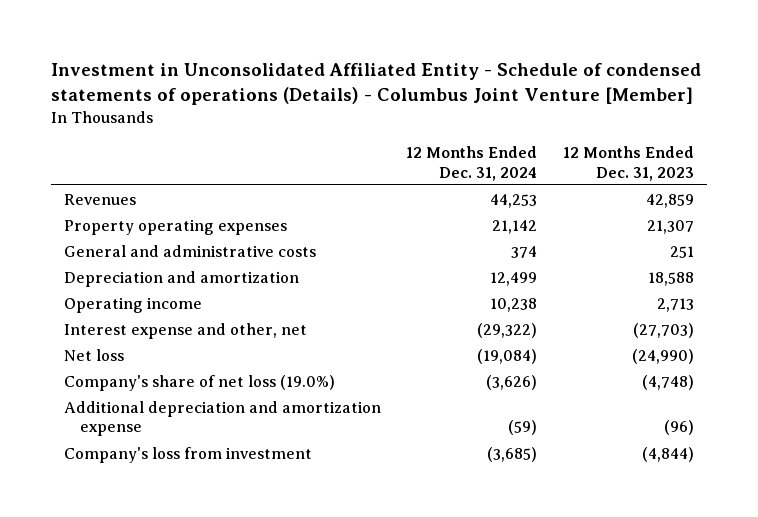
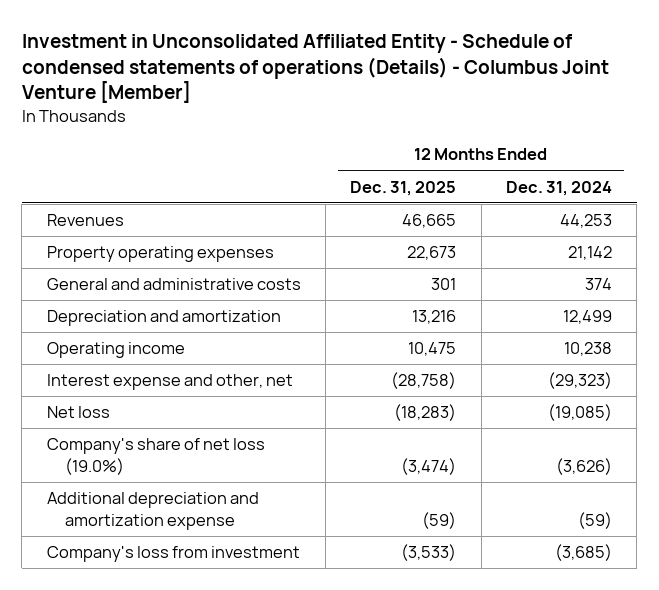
[563,146,695,181] 12 Months Ended Dec. 31, 2023 -> none
none -> [350,180,457,196] Dec. 31, 2025
[477,322,538,338] (29,322) -> [547,372,612,390] (29,323)
[477,348,538,364] (19,084) -> [547,404,612,422] (19,085)

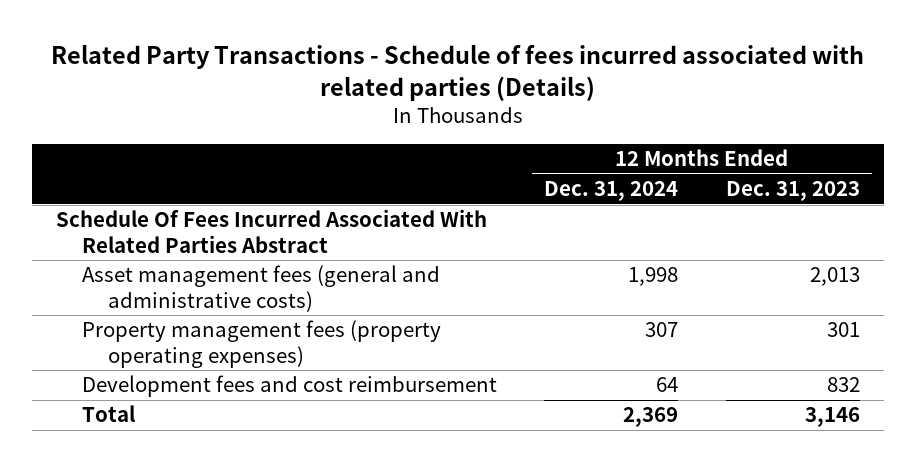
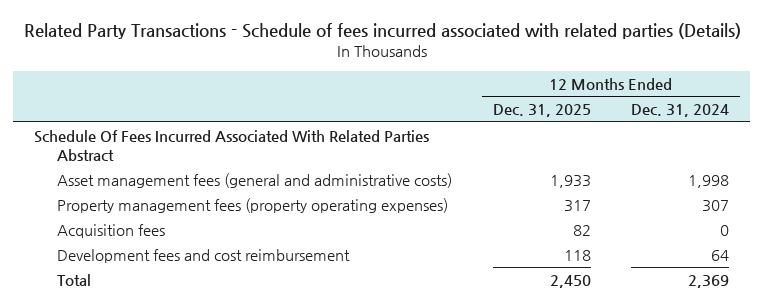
[725,181,860,202] Dec. 31, 2023 -> none
none -> [492,104,591,118] Dec. 31, 2025
none -> [56,223,165,238] Acquisition fees

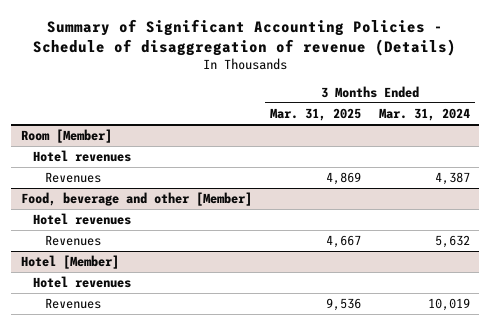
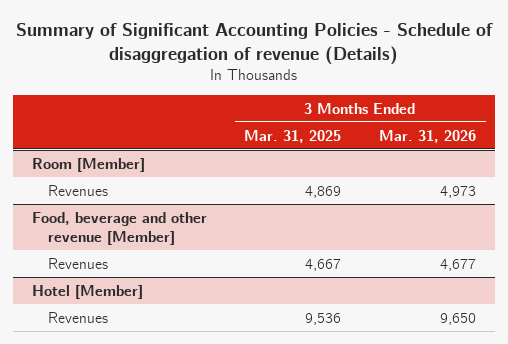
[378,108,470,122] Mar. 31, 2024 -> none
none -> [379,129,477,143] Mar. 31, 2026
[32,150,131,163] Hotel revenues -> none
[32,213,131,226] Hotel revenues -> none
[20,192,252,207] Food, beverage and other [Member] -> [31,211,207,245] Food, beverage and other revenue [Member]
[32,276,131,289] Hotel revenues -> none

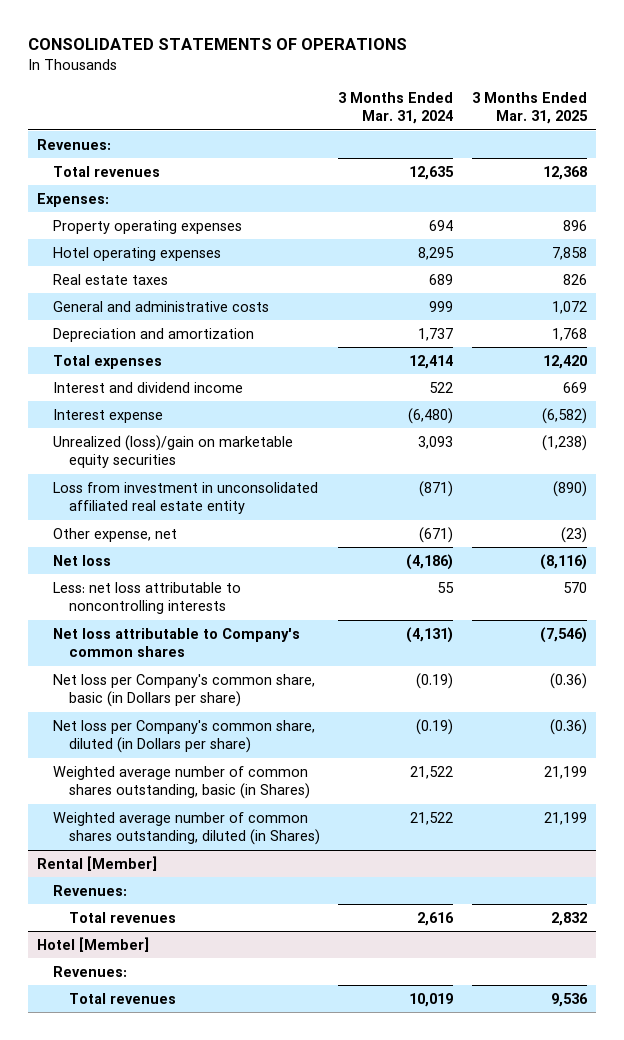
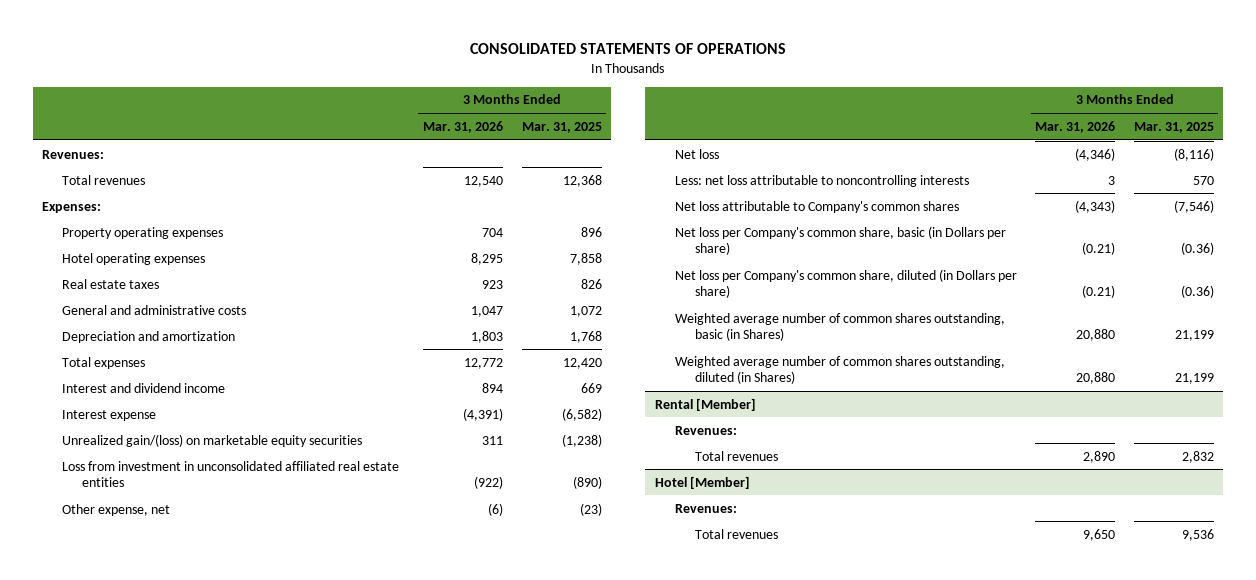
[338,92,454,125] 3 Months Ended Mar. 31, 2024 -> none
none -> [422,120,503,133] Mar. 31, 2026
[53,434,294,468] Unrealized (loss)/gain on marketable equity securities -> [62,433,363,447] Unrealized gain/(loss) on marketable equity securities
[53,481,319,514] Loss from investment in unconsolidated affiliated real estate entity -> [62,460,400,487] Loss from investment in unconsolidated affiliated real estate entities

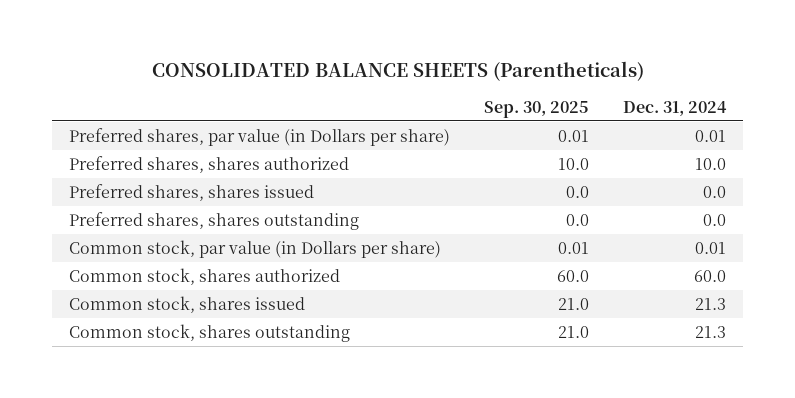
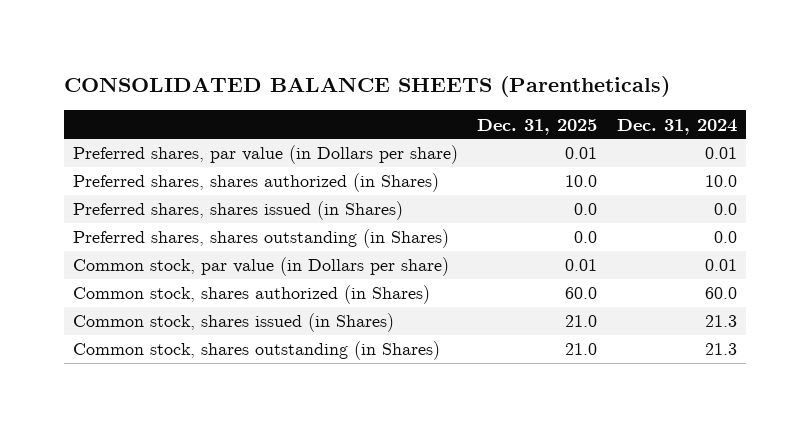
[484,100,590,118] Sep. 30, 2025 -> none
none -> [477,118,598,135] Dec. 31, 2025
[69,155,350,173] Preferred shares, shares authorized -> [73,173,440,193] Preferred shares, shares authorized (in Shares)
[69,183,315,201] Preferred shares, shares issued -> [73,201,404,221] Preferred shares, shares issued (in Shares)
[69,211,360,230] Preferred shares, shares outstanding -> [73,229,450,249] Preferred shares, shares outstanding (in Shares)
[69,267,341,285] Common stock, shares authorized -> [73,285,431,305] Common stock, shares authorized (in Shares)
[69,295,306,313] Common stock, shares issued -> [73,313,395,333] Common stock, shares issued (in Shares)
[69,323,351,342] Common stock, shares outstanding -> [73,341,441,361] Common stock, shares outstanding (in Shares)

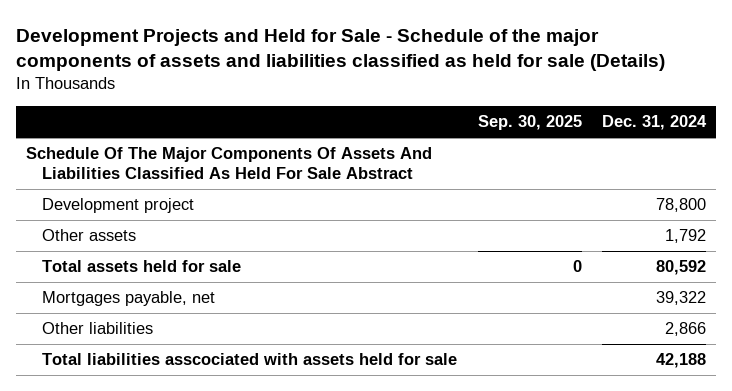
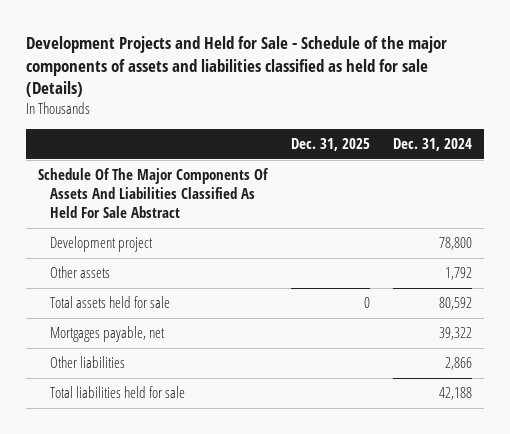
[477,115,582,131] Sep. 30, 2025 -> none
none -> [290,138,370,152] Dec. 31, 2025
[42,353,458,366] Total liabilities asscociated with assets held for sale -> [50,386,186,399] Total liabilities held for sale

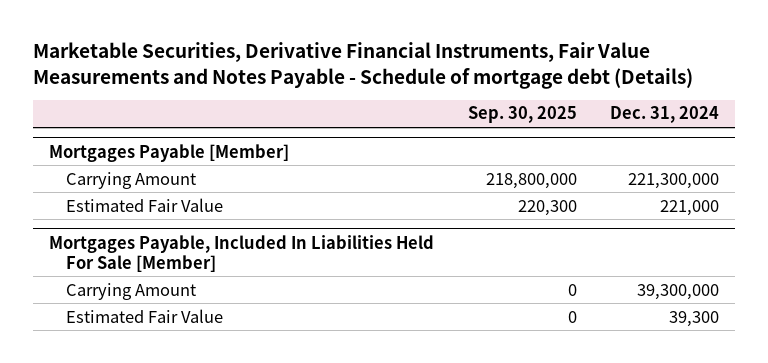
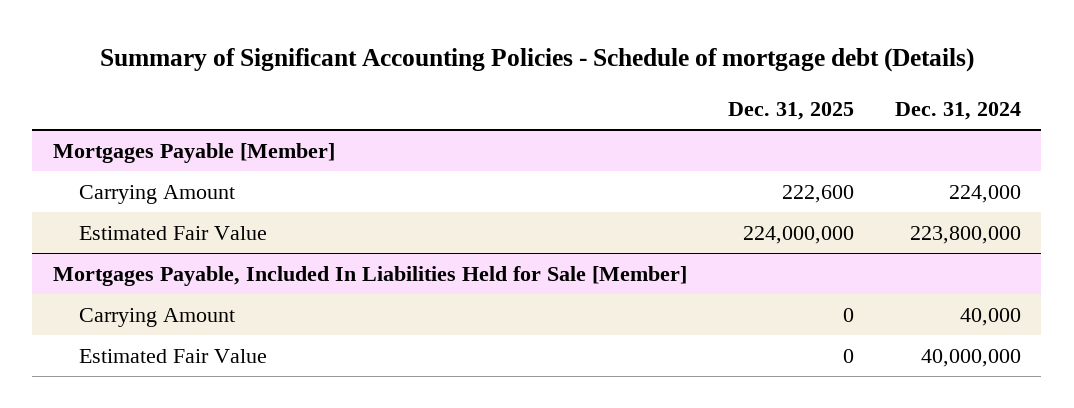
[32,42,693,89] Marketable Securities, Derivative Financial Instruments, Fair Value Measurements and Notes Payable - Schedule of mortgage debt (Details) -> [99,48,974,73] Summary of Significant Accounting Policies - Schedule of mortgage debt (Details)
[467,106,577,124] Sep. 30, 2025 -> none
none -> [727,101,854,120] Dec. 31, 2025
[627,172,719,189] 221,300,000 -> [948,184,1021,203] 224,000
[659,199,719,216] 221,000 -> [909,225,1021,244] 223,800,000
[49,234,435,272] Mortgages Payable, Included In Liabilities Held For Sale [Member] -> [52,265,687,286] Mortgages Payable, Included In Liabilities Held for Sale [Member]
[636,283,719,300] 39,300,000 -> [959,307,1021,326] 40,000
[668,310,719,327] 39,300 -> [920,348,1021,367] 40,000,000

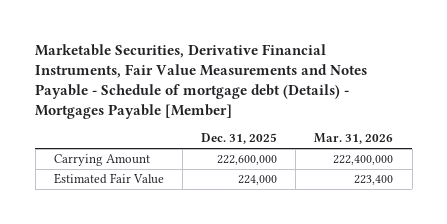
[99,48,974,73] Summary of Significant Accounting Policies - Schedule of mortgage debt (Details) -> [35,44,368,120] Marketable Securities, Derivative Financial Instruments, Fair Value Measurements and Notes Payable - Schedule of mortgage debt (Details) - Mortgages Payable [Member]
[894,101,1021,120] Dec. 31, 2024 -> none
none -> [314,133,394,145] Mar. 31, 2026
[52,142,335,163] Mortgages Payable [Member] -> none
[52,265,687,286] Mortgages Payable, Included In Liabilities Held for Sale [Member] -> none
[79,307,236,327] Carrying Amount -> none
[79,348,268,363] Estimated Fair Value -> none
[781,184,854,203] 222,600 -> [217,155,278,166] 222,600,000
[742,225,854,244] 224,000,000 -> [238,175,278,186] 224,000

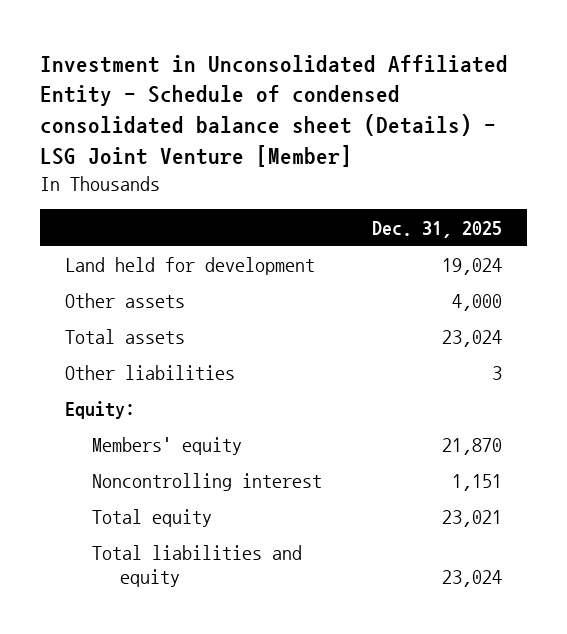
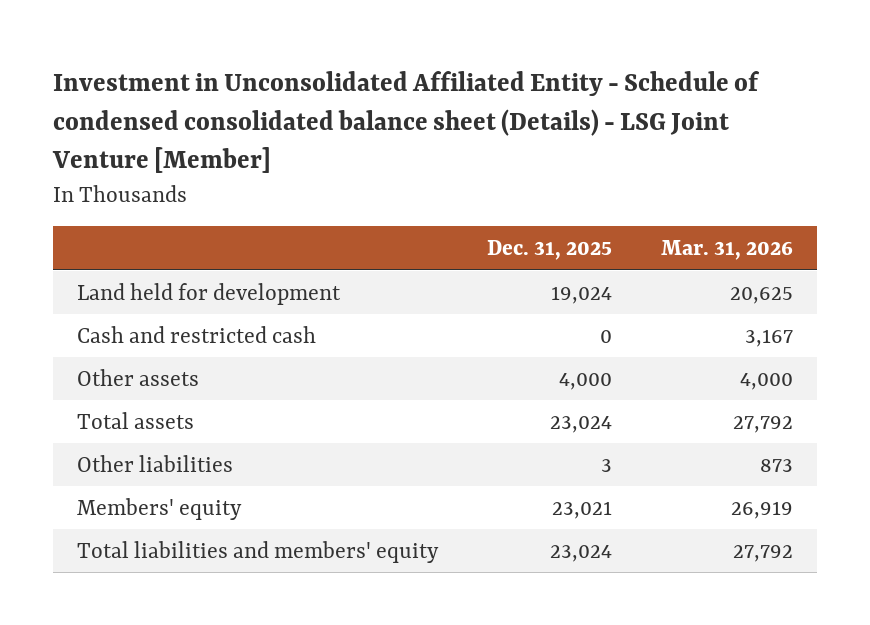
none -> [661,239,794,260] Mar. 31, 2026
none -> [77,325,317,343] Cash and restricted cash
[64,401,135,420] Equity: -> none
[92,473,323,492] Noncontrolling interest -> none
[92,509,213,528] Total equity -> none
[442,438,503,456] 21,870 -> [552,500,613,519] 23,021
[92,545,303,587] Total liabilities and equity -> [77,540,440,563] Total liabilities and members' equity

